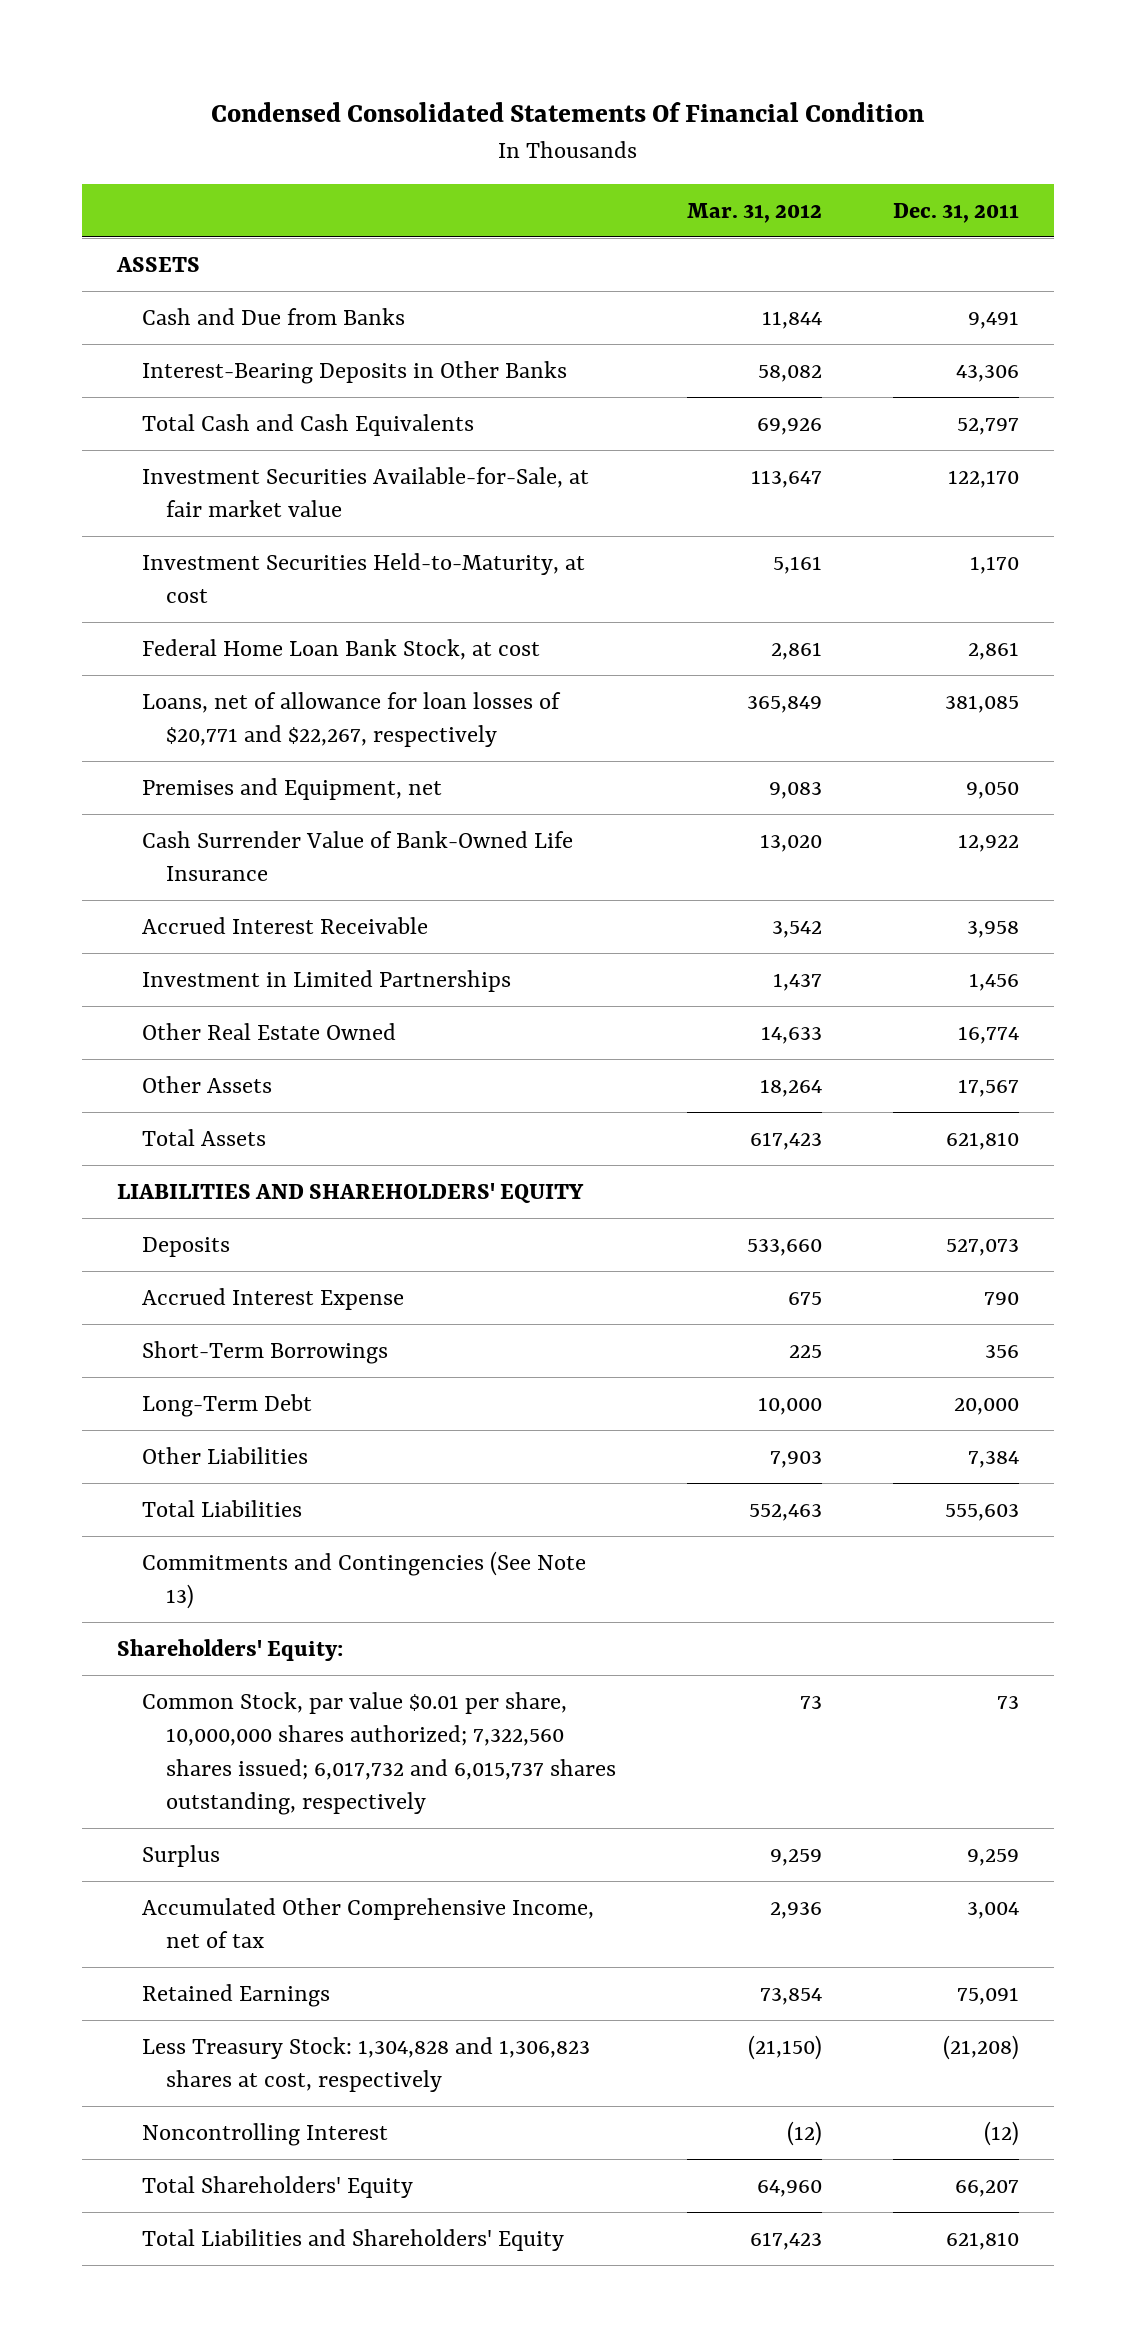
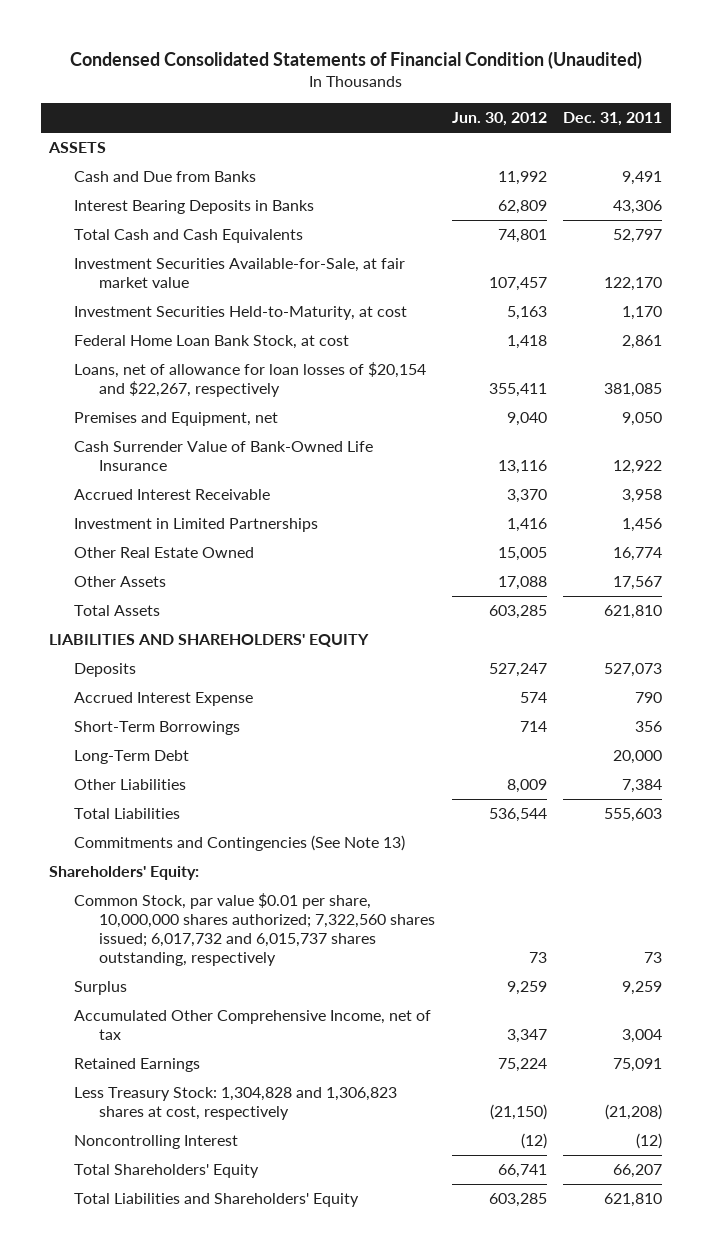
[211,102,925,123] Condensed Consolidated Statements Of Financial Condition -> [69,50,642,69] Condensed Consolidated Statements of Financial Condition (Unaudited)
[687,202,823,223] Mar. 31, 2012 -> none
none -> [451,112,547,127] Jun. 30, 2012
[141,360,567,384] Interest-Bearing Deposits in Other Banks -> [74,200,315,215] Interest Bearing Deposits in Banks
[141,691,561,748] Loans, net of allowance for loan losses of $20,771 and $22,267, respectively -> [74,362,427,398] Loans, net of allowance for loan losses of $20,154 and $22,267, respectively

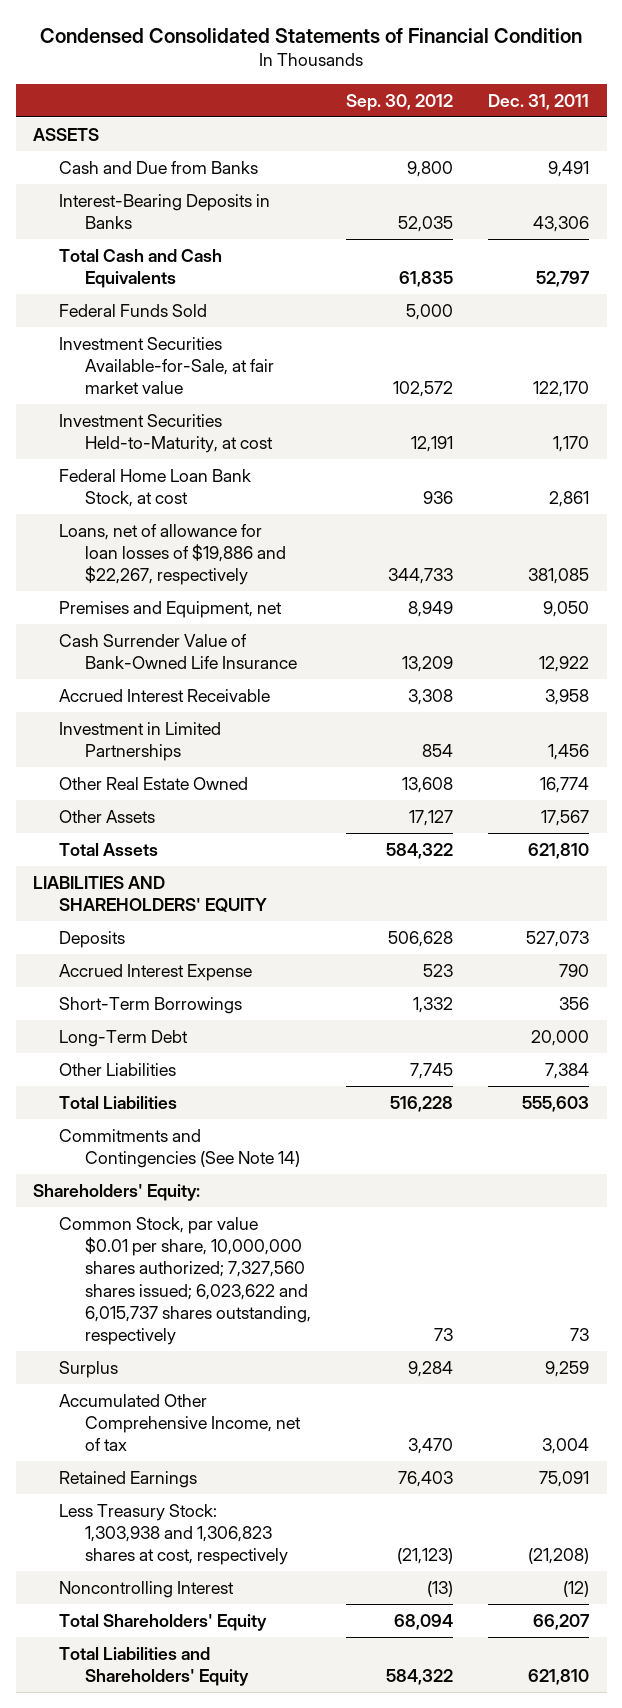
[69,50,642,69] Condensed Consolidated Statements of Financial Condition (Unaudited) -> [40,27,583,43] Condensed Consolidated Statements of Financial Condition
[451,112,547,127] Jun. 30, 2012 -> none
none -> [345,93,453,111] Sep. 30, 2012
[74,200,315,215] Interest Bearing Deposits in Banks -> [59,193,271,230] Interest-Bearing Deposits in Banks
none -> [59,303,208,317] Federal Funds Sold
[74,362,427,398] Loans, net of allowance for loan losses of $20,154 and $22,267, respectively -> [59,523,286,586] Loans, net of allowance for loan losses of $19,886 and $22,267, respectively
[74,835,406,852] Commitments and Contingencies (See Note 13) -> [59,1128,300,1169] Commitments and Contingencies (See Note 14)
[74,893,436,966] Common Stock, par value $0.01 per share, 10,000,000 shares authorized; 7,322,560 shares issued; 6,017,732 and 6,015,737 shares outstanding, respectively -> [59,1216,311,1346] Common Stock, par value $0.01 per share, 10,000,000 shares authorized; 7,327,560 shares issued; 6,023,622 and 6,015,737 shares outstanding, respectively
[74,1087,398,1121] Less Treasury Stock: 1,304,828 and 1,306,823 shares at cost, respectively -> [59,1503,288,1566] Less Treasury Stock: 1,303,938 and 1,306,823 shares at cost, respectively

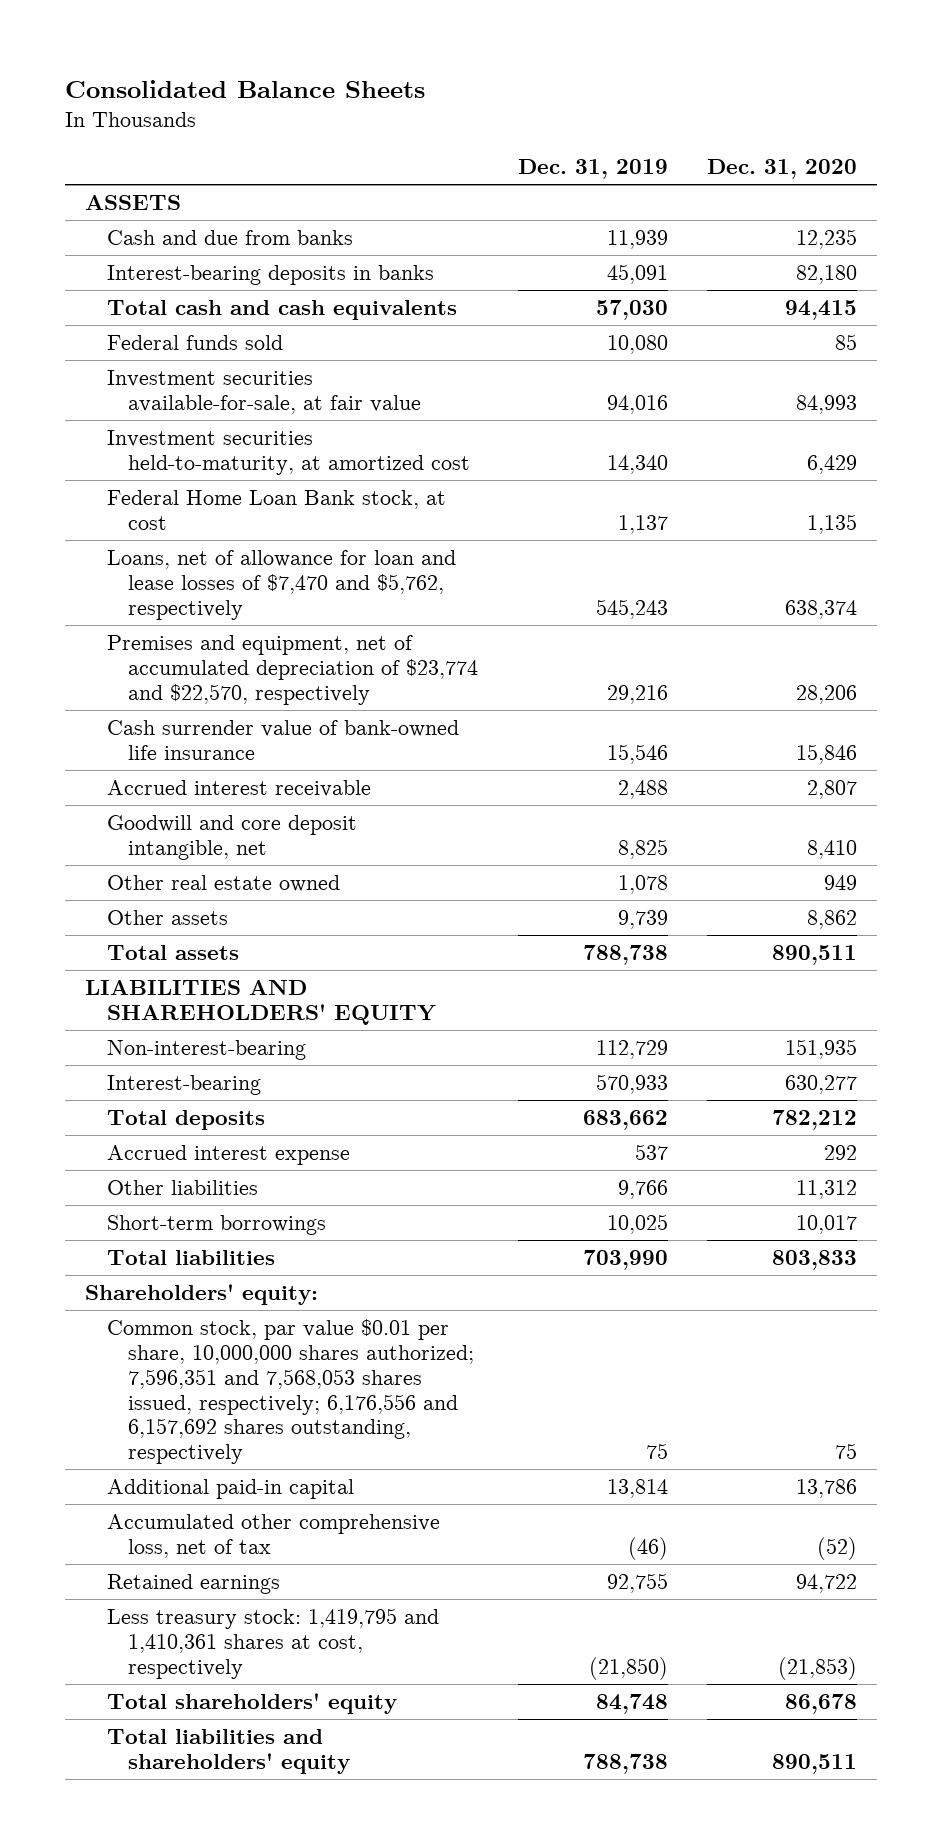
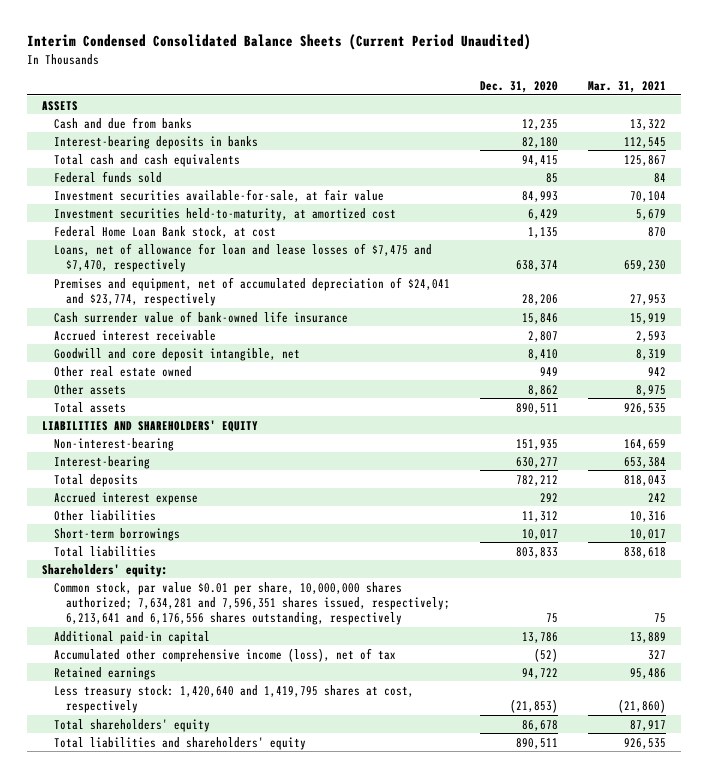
[65,80,426,99] Consolidated Balance Sheets -> [26,34,531,51] Interim Condensed Consolidated Balance Sheets (Current Period Unaudited)
[517,158,668,179] Dec. 31, 2019 -> none
none -> [588,80,667,93] Mar. 31, 2021
[106,550,456,620] Loans, net of allowance for loan and lease losses of $7,470 and $5,762, respectively -> [53,242,432,272] Loans, net of allowance for loan and lease losses of $7,475 and $7,470, respectively
[106,635,479,705] Premises and equipment, net of accumulated depreciation of $23,774 and $22,570, respectively -> [53,276,450,306] Premises and equipment, net of accumulated depreciation of $24,041 and $23,774, respectively
[106,1319,475,1465] Common stock, par value $0.01 per share, 10,000,000 shares authorized; 7,596,351 and 7,568,053 shares issued, respectively; 6,176,556 and 6,157,692 shares outstanding, respectively -> [53,581,451,626] Common stock, par value $0.01 per share, 10,000,000 shares authorized; 7,634,281 and 7,596,351 shares issued, respectively; 6,213,641 and 6,176,556 shares outstanding, respectively
[106,1514,440,1558] Accumulated other comprehensive loss, net of tax -> [53,647,396,662] Accumulated other comprehensive income (loss), net of tax
[106,1608,439,1679] Less treasury stock: 1,419,795 and 1,410,361 shares at cost, respectively -> [53,684,414,713] Less treasury stock: 1,420,640 and 1,419,795 shares at cost, respectively

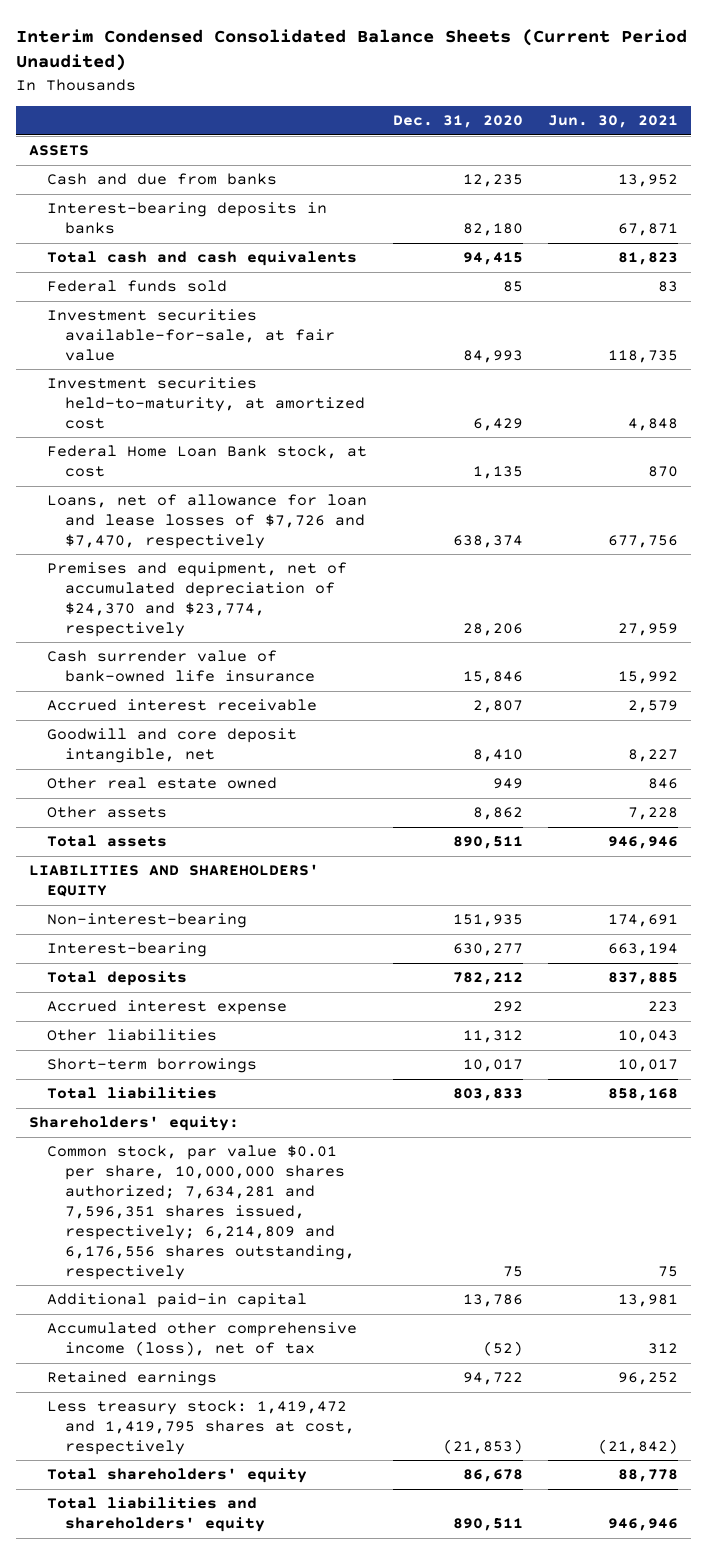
[588,80,667,93] Mar. 31, 2021 -> none
none -> [548,115,679,129] Jun. 30, 2021
[53,242,432,272] Loans, net of allowance for loan and lease losses of $7,475 and $7,470, respectively -> [47,494,368,550] Loans, net of allowance for loan and lease losses of $7,726 and $7,470, respectively
[53,276,450,306] Premises and equipment, net of accumulated depreciation of $24,041 and $23,774, respectively -> [47,562,348,637] Premises and equipment, net of accumulated depreciation of $24,370 and $23,774, respectively
[53,581,451,626] Common stock, par value $0.01 per share, 10,000,000 shares authorized; 7,634,281 and 7,596,351 shares issued, respectively; 6,213,641 and 6,176,556 shares outstanding, respectively -> [47,1145,356,1280] Common stock, par value $0.01 per share, 10,000,000 shares authorized; 7,634,281 and 7,596,351 shares issued, respectively; 6,214,809 and 6,176,556 shares outstanding, respectively
[53,684,414,713] Less treasury stock: 1,420,640 and 1,419,795 shares at cost, respectively -> [47,1400,356,1456] Less treasury stock: 1,419,472 and 1,419,795 shares at cost, respectively

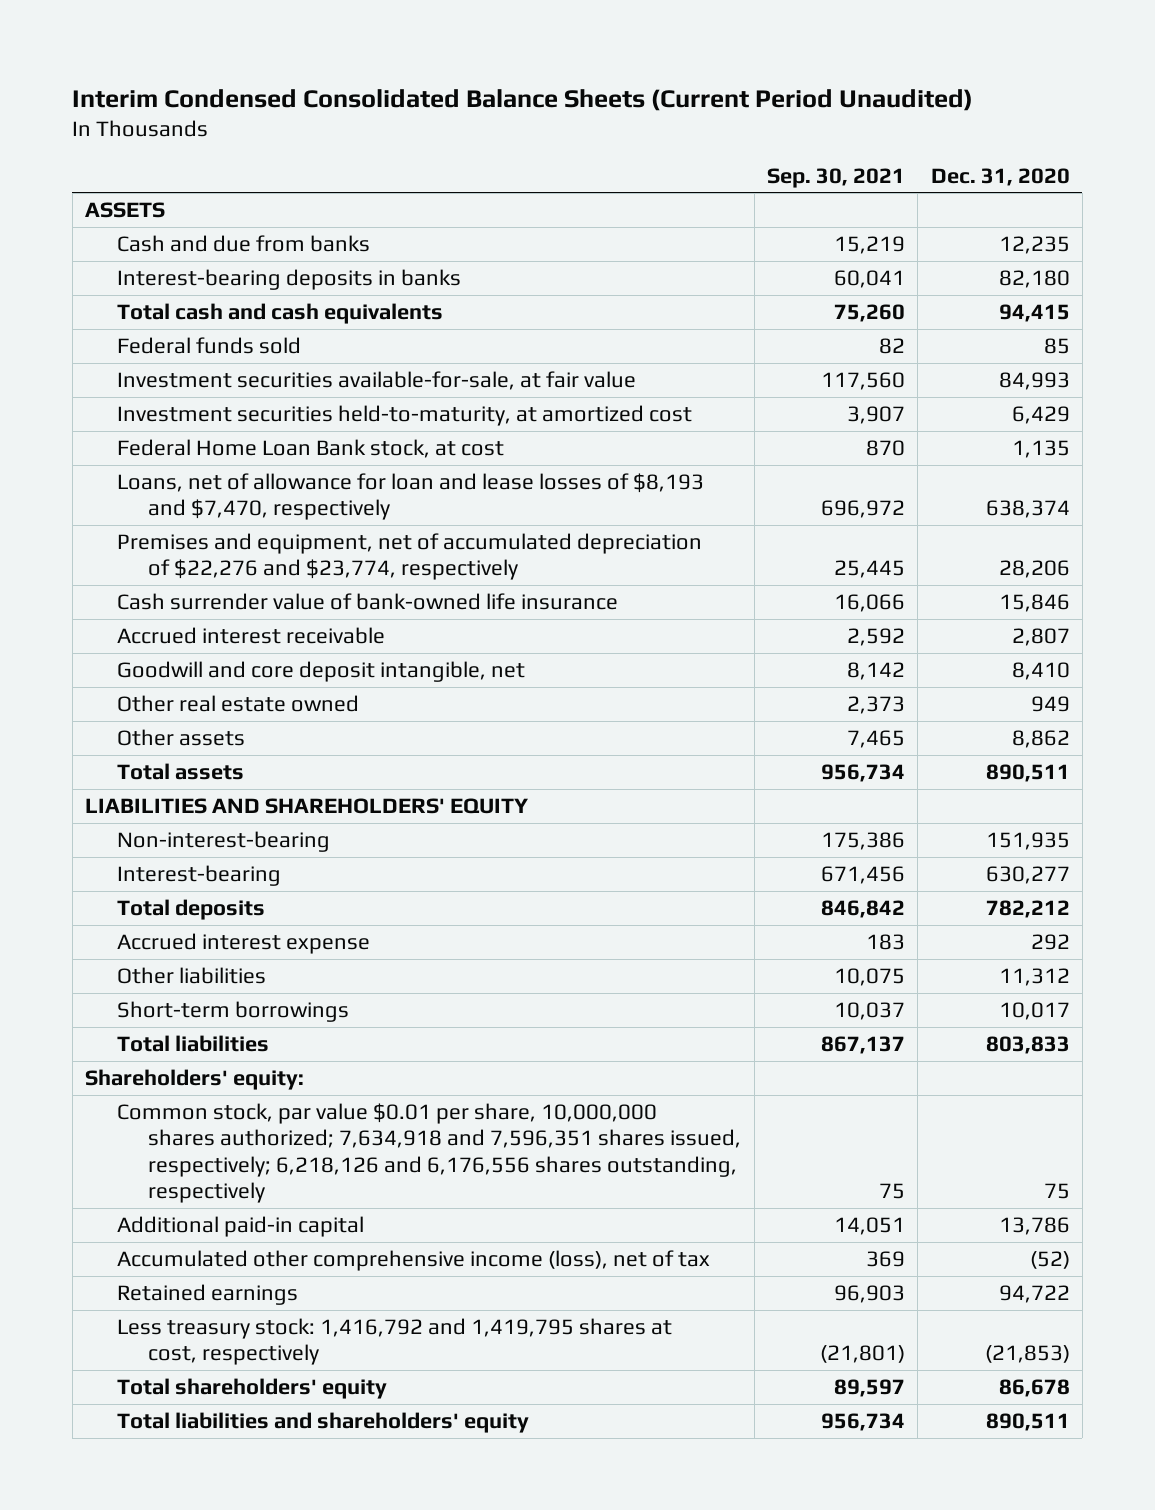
[548,115,679,129] Jun. 30, 2021 -> none
none -> [766,167,905,188] Sep. 30, 2021
[47,494,368,550] Loans, net of allowance for loan and lease losses of $7,726 and $7,470, respectively -> [116,473,704,521] Loans, net of allowance for loan and lease losses of $8,193 and $7,470, respectively
[47,562,348,637] Premises and equipment, net of accumulated depreciation of $24,370 and $23,774, respectively -> [116,533,702,581] Premises and equipment, net of accumulated depreciation of $22,276 and $23,774, respectively
[47,1145,356,1280] Common stock, par value $0.01 per share, 10,000,000 shares authorized; 7,634,281 and 7,596,351 shares issued, respectively; 6,214,809 and 6,176,556 shares outstanding, respectively -> [116,1103,742,1203] Common stock, par value $0.01 per share, 10,000,000 shares authorized; 7,634,918 and 7,596,351 shares issued, respectively; 6,218,126 and 6,176,556 shares outstanding, respectively
[47,1400,356,1456] Less treasury stock: 1,419,472 and 1,419,795 shares at cost, respectively -> [116,1318,672,1366] Less treasury stock: 1,416,792 and 1,419,795 shares at cost, respectively

